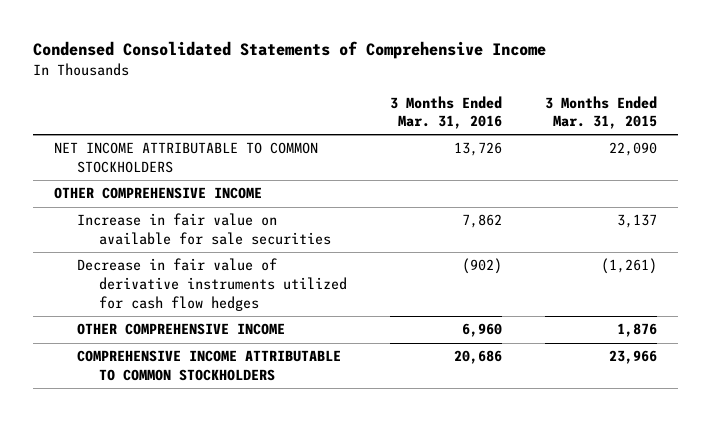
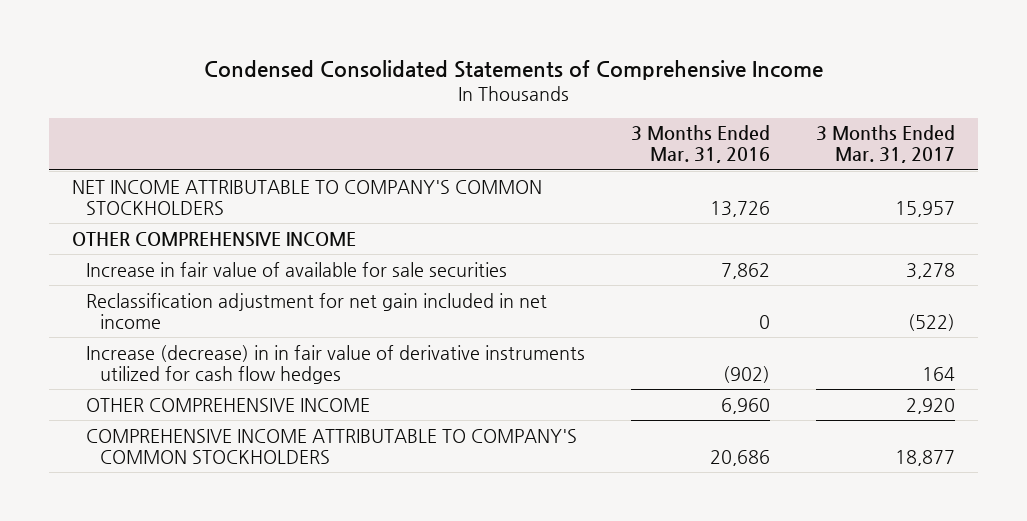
[545,95,658,130] 3 Months Ended Mar. 31, 2015 -> none
none -> [816,125,956,164] 3 Months Ended Mar. 31, 2017
[54,142,319,173] NET INCOME ATTRIBUTABLE TO COMMON STOCKHOLDERS -> [71,179,542,215] NET INCOME ATTRIBUTABLE TO COMPANY'S COMMON STOCKHOLDERS
[76,213,332,245] Increase in fair value on available for sale securities -> [85,261,507,277] Increase in fair value of available for sale securities
none -> [85,292,547,329] Reclassification adjustment for net gain included in net income
[76,258,348,311] Decrease in fair value of derivative instruments utilized for cash flow hedges -> [85,344,585,384] Increase (decrease) in in fair value of derivative instruments utilized for cash flow hedges
[76,350,341,381] COMPREHENSIVE INCOME ATTRIBUTABLE TO COMMON STOCKHOLDERS -> [85,428,577,464] COMPREHENSIVE INCOME ATTRIBUTABLE TO COMPANY'S COMMON STOCKHOLDERS

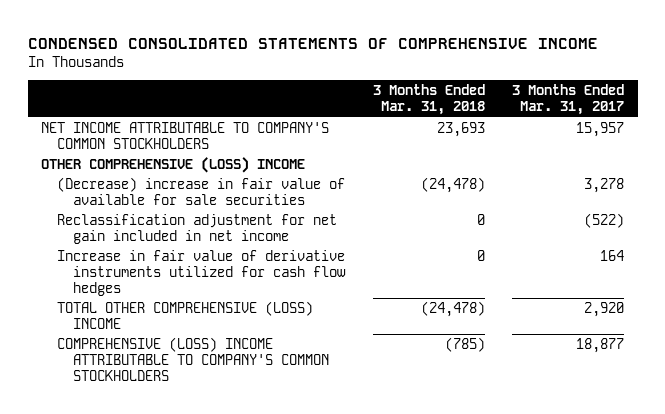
[203,60,823,81] Condensed Consolidated Statements of Comprehensive Income -> [27,37,598,49] CONDENSED CONSOLIDATED STATEMENTS OF COMPREHENSIVE INCOME
[631,125,771,164] 3 Months Ended Mar. 31, 2016 -> none
none -> [372,84,485,116] 3 Months Ended Mar. 31, 2018
[71,231,356,247] OTHER COMPREHENSIVE INCOME -> [41,156,306,173] OTHER COMPREHENSIVE (LOSS) INCOME
[85,261,507,277] Increase in fair value of available for sale securities -> [57,176,346,205] (Decrease) increase in fair value of available for sale securities
[85,344,585,384] Increase (decrease) in in fair value of derivative instruments utilized for cash flow hedges -> [57,249,346,296] Increase in fair value of derivative instruments utilized for cash flow hedges
[85,397,370,412] OTHER COMPREHENSIVE INCOME -> [57,300,314,329] TOTAL OTHER COMPREHENSIVE (LOSS) INCOME
[85,428,577,464] COMPREHENSIVE INCOME ATTRIBUTABLE TO COMPANY'S COMMON STOCKHOLDERS -> [57,336,329,381] COMPREHENSIVE (LOSS) INCOME ATTRIBUTABLE TO COMPANY'S COMMON STOCKHOLDERS

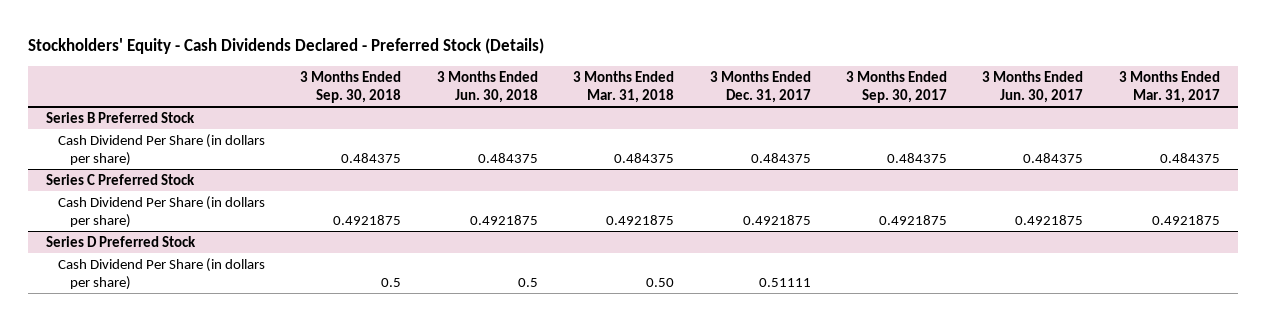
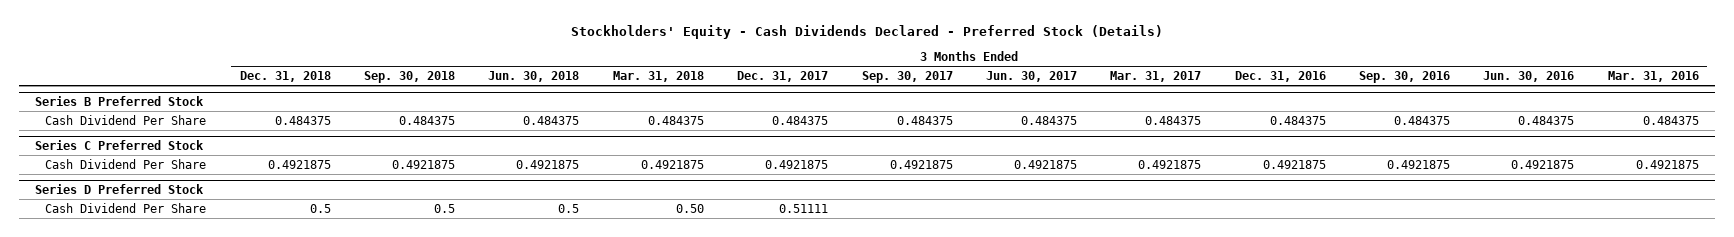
none -> [239,70,331,82] Dec. 31, 2018
none -> [1234,70,1326,82] Dec. 31, 2016
none -> [1358,70,1450,83] Sep. 30, 2016
none -> [1483,70,1575,82] Jun. 30, 2016
none -> [1607,70,1699,82] Mar. 31, 2016
[57,133,265,167] Cash Dividend Per Share (in dollars per share) -> [45,114,207,125] Cash Dividend Per Share
[57,195,265,229] Cash Dividend Per Share (in dollars per share) -> [45,158,207,169] Cash Dividend Per Share
[57,257,265,291] Cash Dividend Per Share (in dollars per share) -> [45,202,207,213] Cash Dividend Per Share

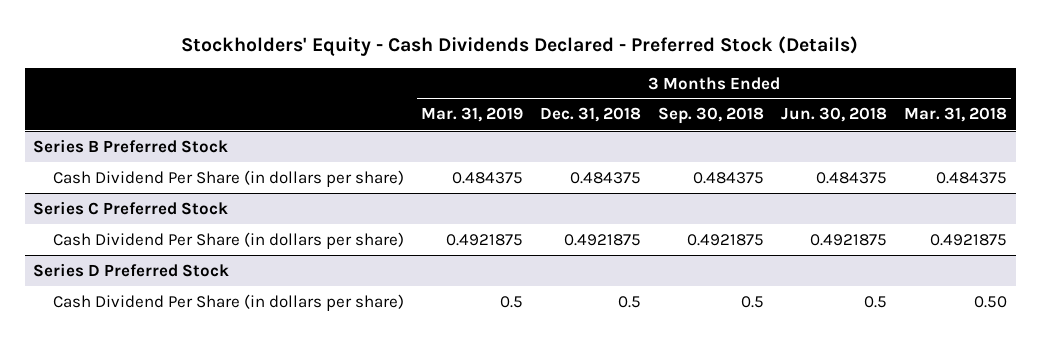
[737,70,829,82] Dec. 31, 2017 -> none
[861,70,953,83] Sep. 30, 2017 -> none
[985,70,1077,82] Jun. 30, 2017 -> none
[1110,70,1202,82] Mar. 31, 2017 -> none
[1234,70,1326,82] Dec. 31, 2016 -> none
[1358,70,1450,83] Sep. 30, 2016 -> none
[1483,70,1575,82] Jun. 30, 2016 -> none
[1607,70,1699,82] Mar. 31, 2016 -> none
none -> [421,107,524,123] Mar. 31, 2019
[45,114,207,125] Cash Dividend Per Share -> [53,169,405,187] Cash Dividend Per Share (in dollars per share)
[45,158,207,169] Cash Dividend Per Share -> [53,231,405,249] Cash Dividend Per Share (in dollars per share)
[45,202,207,213] Cash Dividend Per Share -> [53,293,405,311] Cash Dividend Per Share (in dollars per share)

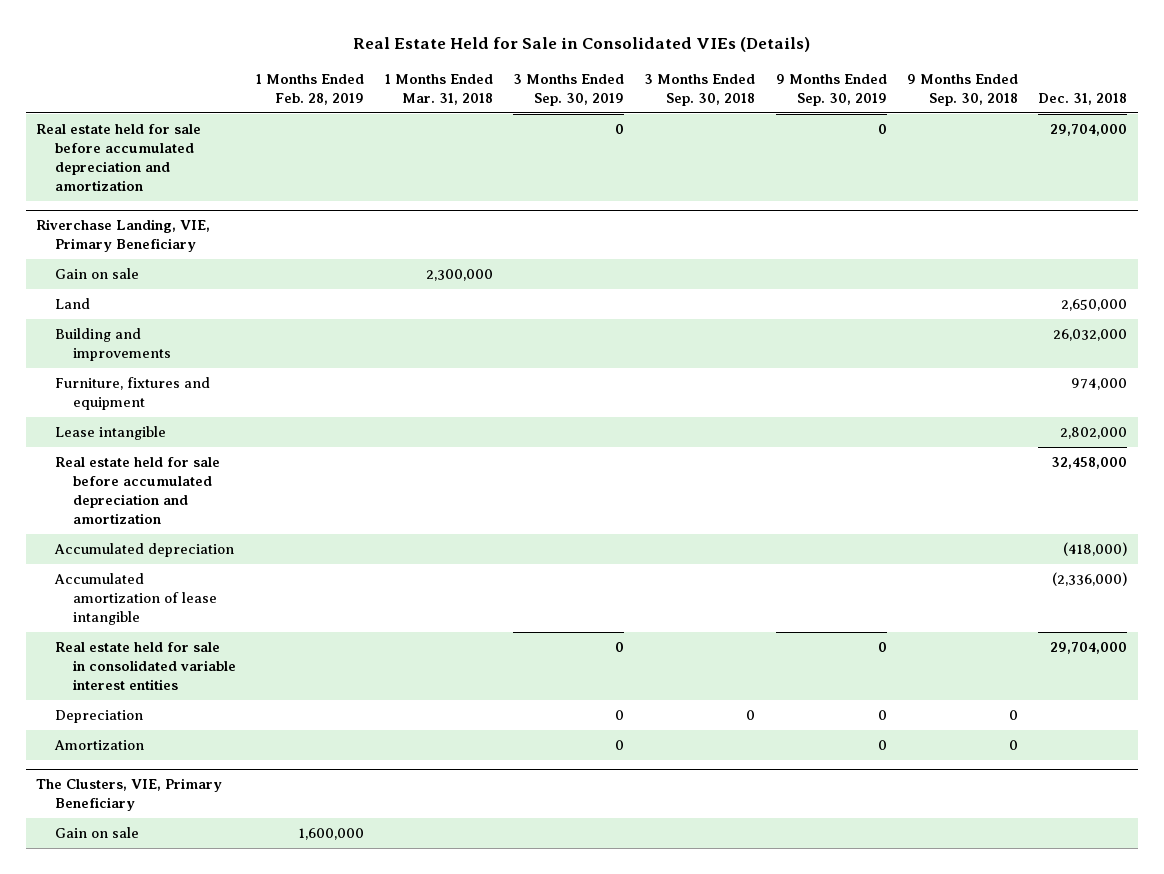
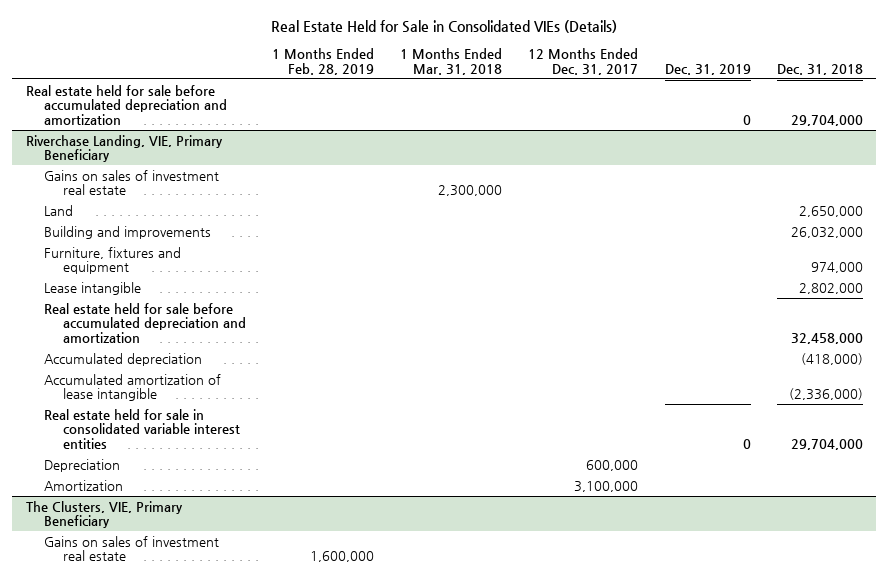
[513,73,625,106] 3 Months Ended Sep. 30, 2019 -> none
[644,73,756,106] 3 Months Ended Sep. 30, 2018 -> none
[775,73,887,106] 9 Months Ended Sep. 30, 2019 -> none
[907,73,1019,106] 9 Months Ended Sep. 30, 2018 -> none
none -> [528,48,639,75] 12 Months Ended Dec. 31, 2017
none -> [664,63,751,75] Dec. 31, 2019
[54,268,139,280] Gain on sale -> [44,169,220,196] Gains on sales of investment real estate
[54,827,139,839] Gain on sale -> [44,535,220,562] Gains on sales of investment real estate

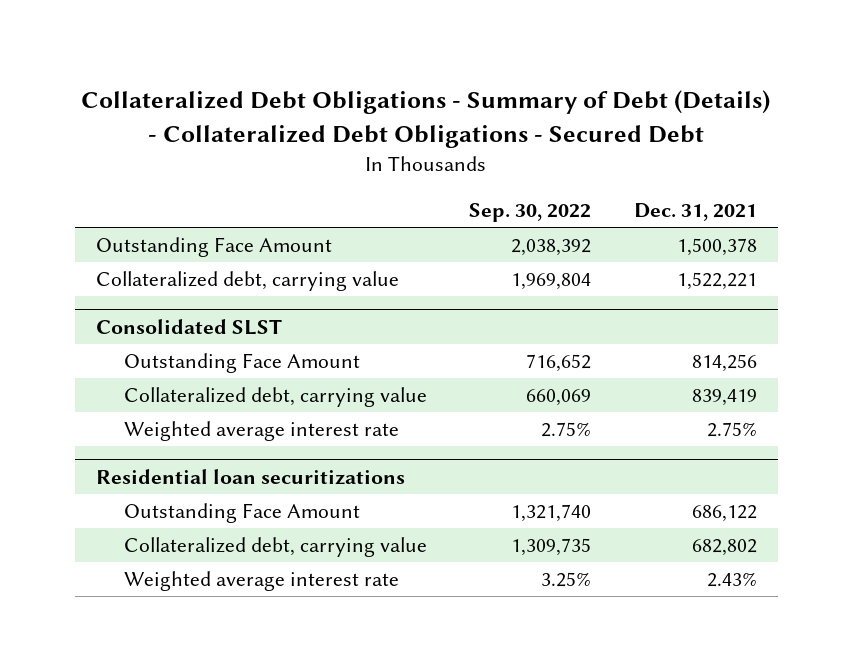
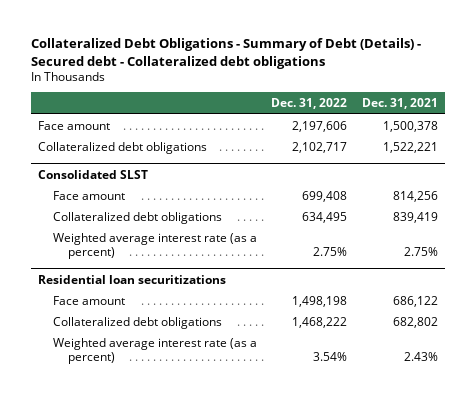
[81,90,771,149] Collateralized Debt Obligations - Summary of Debt (Details) - Collateralized Debt Obligations - Secured Debt -> [30,38,421,69] Collateralized Debt Obligations - Summary of Debt (Details) - Secured debt - Collateralized debt obligations
[469,203,592,223] Sep. 30, 2022 -> none
none -> [271,98,348,110] Dec. 31, 2022
[96,237,333,258] Outstanding Face Amount -> [38,120,111,130] Face amount
[96,271,400,292] Collateralized debt, carrying value -> [38,141,208,154] Collateralized debt obligations
[123,353,360,374] Outstanding Face Amount -> [53,190,126,200] Face amount
[123,387,427,408] Collateralized debt, carrying value -> [53,211,223,224] Collateralized debt obligations
[123,421,399,442] Weighted average interest rate -> [53,232,258,259] Weighted average interest rate (as a percent)
[123,503,360,524] Outstanding Face Amount -> [53,295,126,305] Face amount
[123,537,427,558] Collateralized debt, carrying value -> [53,316,223,329] Collateralized debt obligations
[123,571,399,592] Weighted average interest rate -> [53,337,258,364] Weighted average interest rate (as a percent)

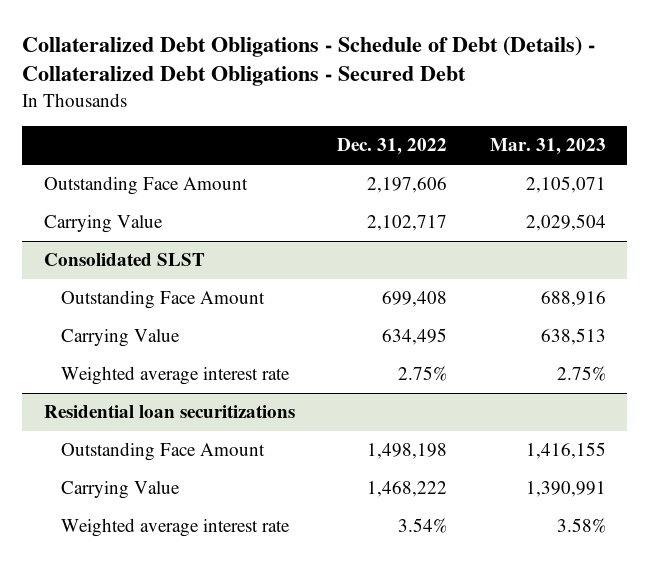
[30,38,421,69] Collateralized Debt Obligations - Summary of Debt (Details) - Secured debt - Collateralized debt obligations -> [22,35,596,87] Collateralized Debt Obligations - Schedule of Debt (Details) - Collateralized Debt Obligations - Secured Debt
[361,98,438,110] Dec. 31, 2021 -> none
none -> [490,138,607,156] Mar. 31, 2023
[38,120,111,130] Face amount -> [43,176,248,196] Outstanding Face Amount
[38,141,208,154] Collateralized debt obligations -> [43,215,163,234] Carrying Value
[53,190,126,200] Face amount -> [60,290,265,310] Outstanding Face Amount
[53,211,223,224] Collateralized debt obligations -> [60,329,180,348] Carrying Value
[53,232,258,259] Weighted average interest rate (as a percent) -> [60,366,290,386] Weighted average interest rate
[53,295,126,305] Face amount -> [60,442,265,462] Outstanding Face Amount
[53,316,223,329] Collateralized debt obligations -> [60,481,180,500] Carrying Value
[53,337,258,364] Weighted average interest rate (as a percent) -> [60,518,290,538] Weighted average interest rate

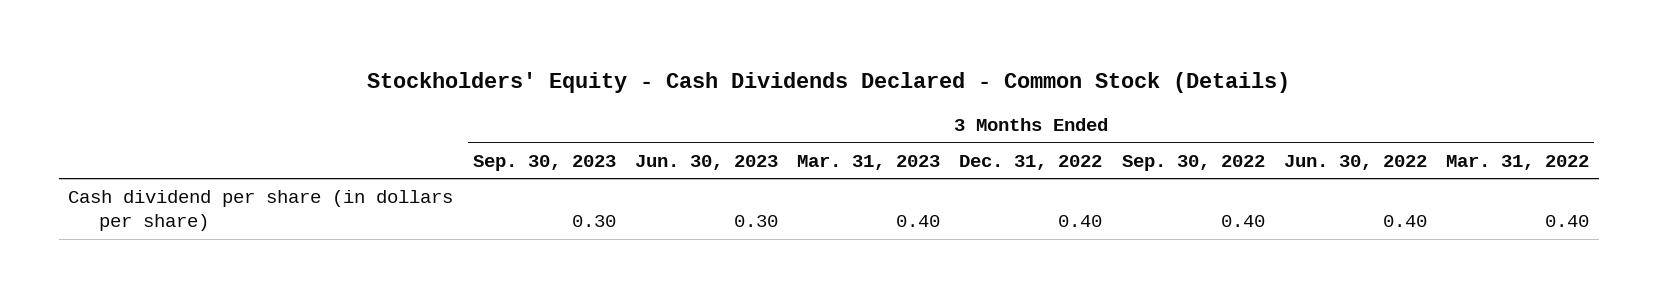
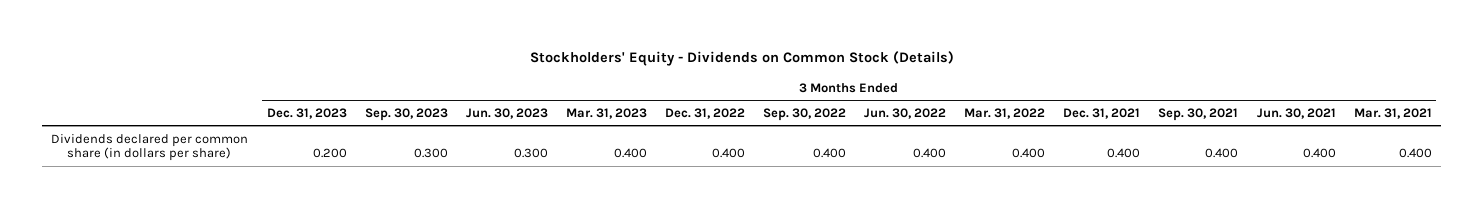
[366,72,1290,94] Stockholders' Equity - Cash Dividends Declared - Common Stock (Details) -> [529,51,954,67] Stockholders' Equity - Dividends on Common Stock (Details)
none -> [266,107,347,119] Dec. 31, 2023
none -> [1063,107,1141,119] Dec. 31, 2021
none -> [1158,107,1239,121] Sep. 30, 2021
none -> [1256,107,1336,119] Jun. 30, 2021
none -> [1353,107,1432,119] Mar. 31, 2021
[68,190,454,232] Cash dividend per share (in dollars per share) -> [51,133,249,162] Dividends declared per common share (in dollars per share)
[571,215,616,228] 0.30 -> [413,148,448,159] 0.300
[733,215,778,228] 0.30 -> [513,148,548,159] 0.300
[896,215,941,228] 0.40 -> [613,148,647,159] 0.400
[1058,215,1103,228] 0.40 -> [711,148,745,159] 0.400
[1220,215,1265,228] 0.40 -> [813,148,847,159] 0.400
[1382,215,1427,228] 0.40 -> [913,148,947,159] 0.400
[1545,215,1590,228] 0.40 -> [1012,148,1046,159] 0.400

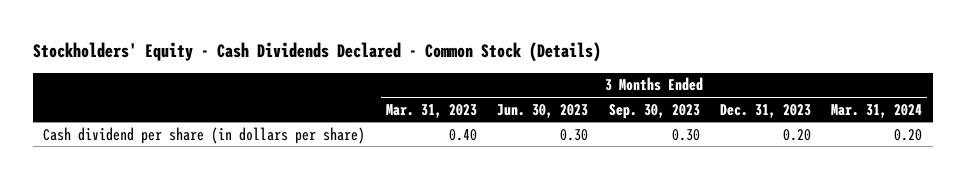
[529,51,954,67] Stockholders' Equity - Dividends on Common Stock (Details) -> [33,42,602,63] Stockholders' Equity - Cash Dividends Declared - Common Stock (Details)
[664,107,745,119] Dec. 31, 2022 -> none
[763,107,847,121] Sep. 30, 2022 -> none
[864,107,947,119] Jun. 30, 2022 -> none
[964,107,1046,119] Mar. 31, 2022 -> none
[1063,107,1141,119] Dec. 31, 2021 -> none
[1158,107,1239,121] Sep. 30, 2021 -> none
[1256,107,1336,119] Jun. 30, 2021 -> none
[1353,107,1432,119] Mar. 31, 2021 -> none
none -> [831,103,923,118] Mar. 31, 2024
[51,133,249,162] Dividends declared per common share (in dollars per share) -> [43,126,366,144] Cash dividend per share (in dollars per share)
[312,148,347,159] 0.200 -> [782,128,811,141] 0.20
[413,148,448,159] 0.300 -> [671,128,700,141] 0.30
[513,148,548,159] 0.300 -> [560,128,589,141] 0.30
[613,148,647,159] 0.400 -> [448,128,477,141] 0.40

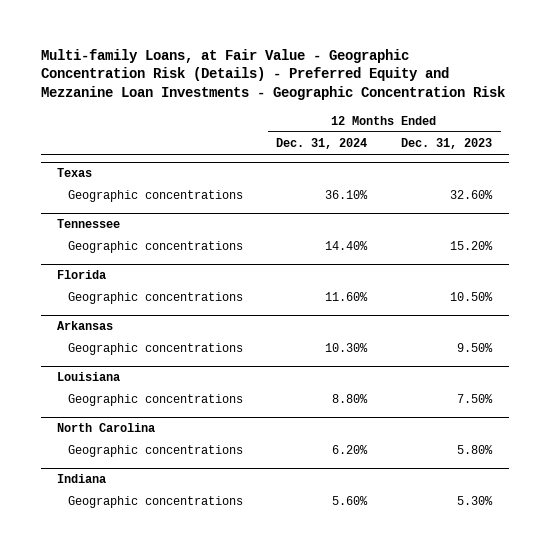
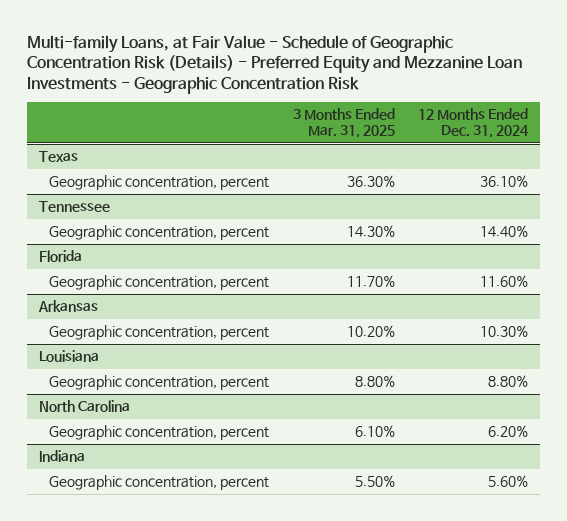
[40,48,505,101] Multi-family Loans, at Fair Value - Geographic Concentration Risk (Details) - Preferred Equity and Mezzanine Loan Investments - Geographic Concentration Risk -> [27,34,523,94] Multi-family Loans, at Fair Value - Schedule of Geographic Concentration Risk (Details) - Preferred Equity and Mezzanine Loan Investments - Geographic Concentration Risk
[401,137,493,149] Dec. 31, 2023 -> none
none -> [292,108,395,138] 3 Months Ended Mar. 31, 2025
[67,190,243,203] Geographic concentrations -> [49,175,270,191] Geographic concentration, percent
[67,241,243,254] Geographic concentrations -> [49,225,270,241] Geographic concentration, percent
[67,292,243,305] Geographic concentrations -> [49,275,270,291] Geographic concentration, percent
[67,343,243,356] Geographic concentrations -> [49,325,270,341] Geographic concentration, percent
[67,394,243,407] Geographic concentrations -> [49,375,270,391] Geographic concentration, percent
[67,445,243,458] Geographic concentrations -> [49,425,270,441] Geographic concentration, percent
[67,496,243,509] Geographic concentrations -> [49,475,270,491] Geographic concentration, percent

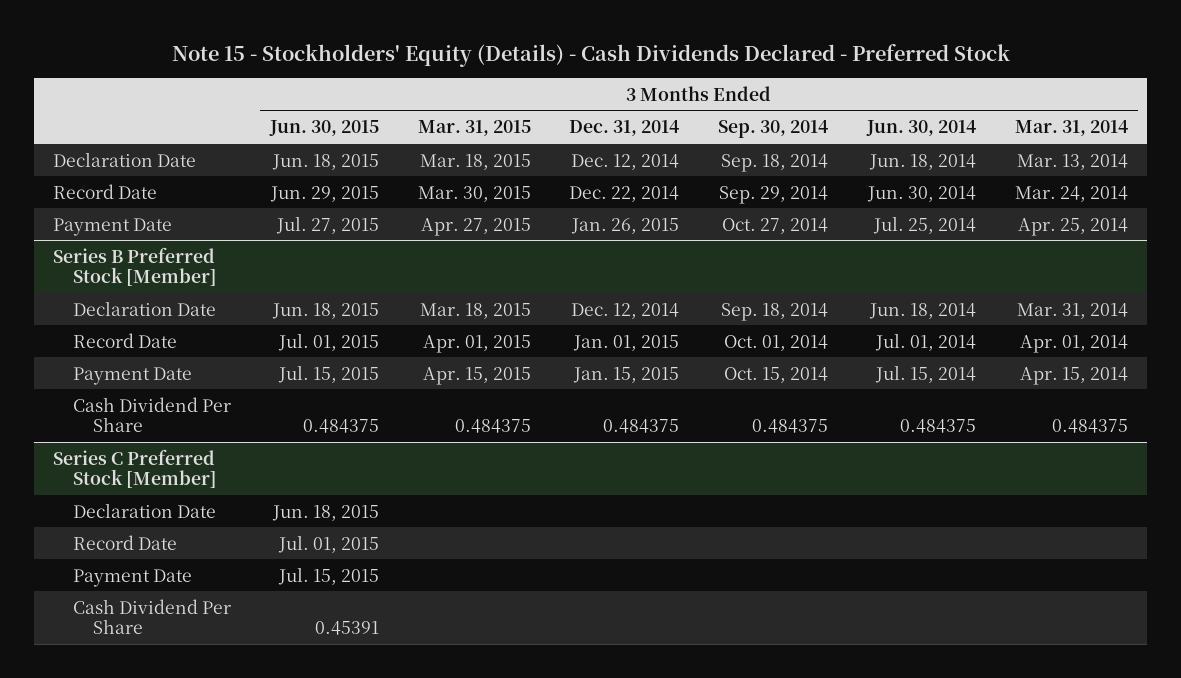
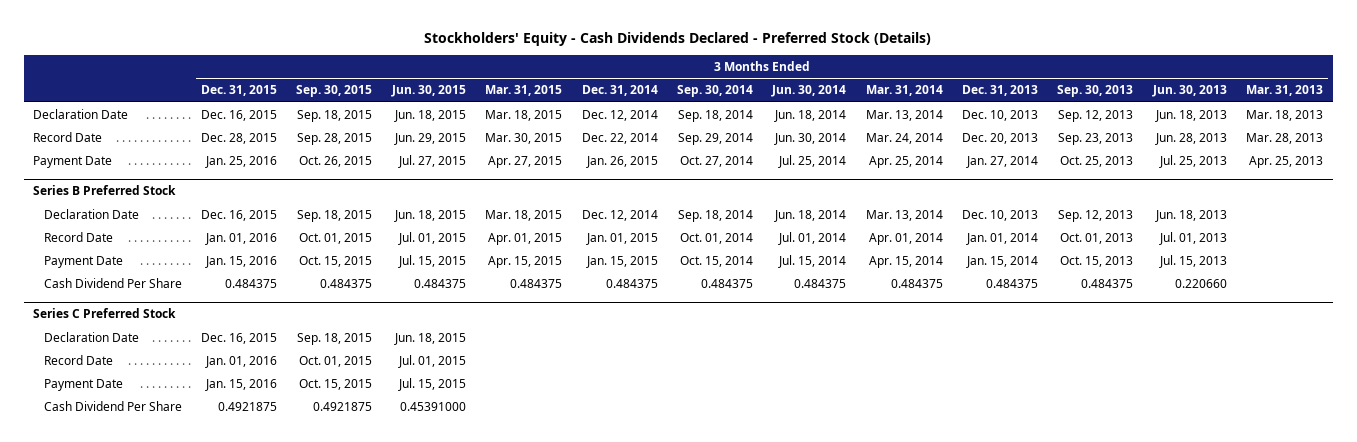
[171,43,1010,67] Note 15 - Stockholders' Equity (Details) - Cash Dividends Declared - Preferred Stock -> [424,31,932,46] Stockholders' Equity - Cash Dividends Declared - Preferred Stock (Details)
none -> [201,85,278,97] Dec. 31, 2015
none -> [296,85,373,98] Sep. 30, 2015
none -> [962,85,1039,97] Dec. 31, 2013
none -> [1057,85,1134,98] Sep. 30, 2013
none -> [1151,85,1227,98] Jun. 30, 2013
none -> [1246,85,1324,97] Mar. 31, 2013
[53,246,218,287] Series B Preferred Stock [Member] -> [33,185,177,196] Series B Preferred Stock
[1016,302,1128,319] Mar. 31, 2014 -> [865,210,943,222] Mar. 13, 2014
[53,448,218,489] Series C Preferred Stock [Member] -> [33,308,177,319] Series C Preferred Stock
[314,621,379,636] 0.45391 -> [399,402,466,412] 0.45391000

